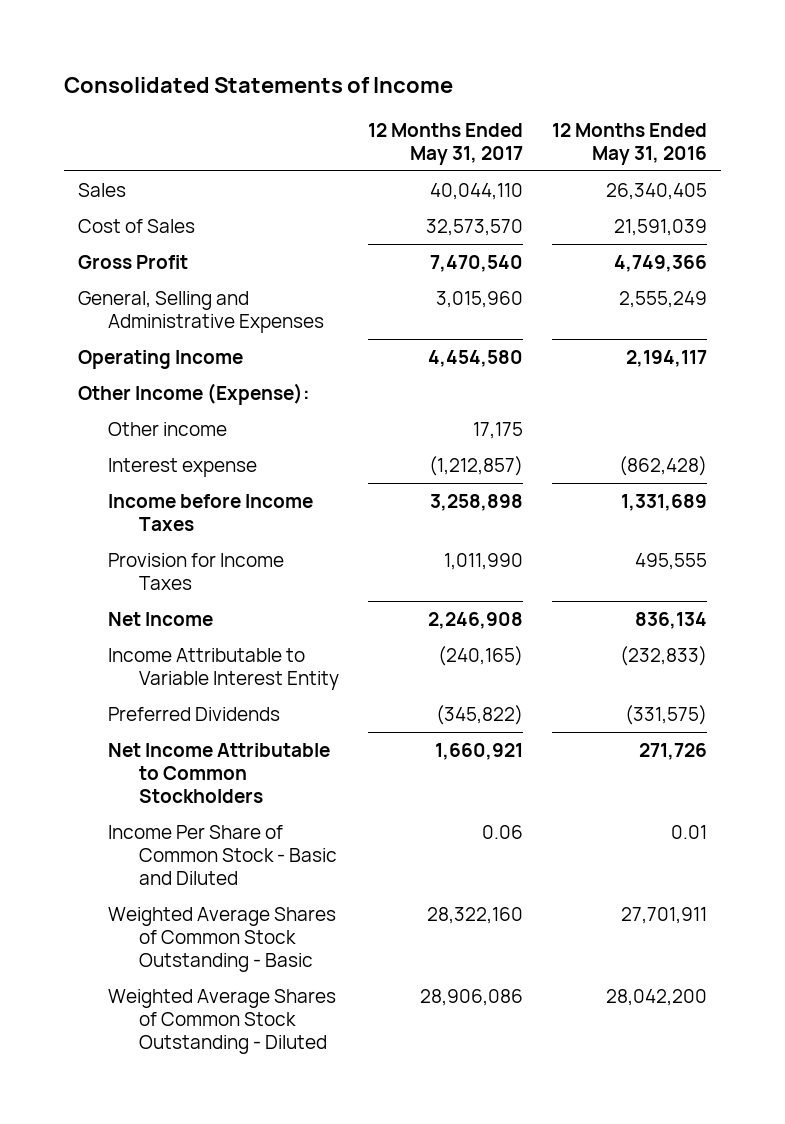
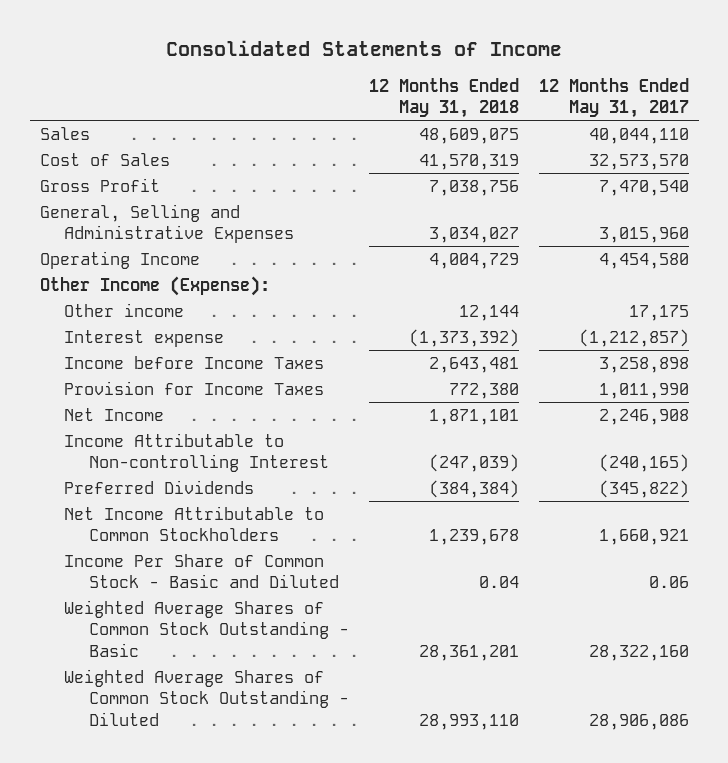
[551,123,707,166] 12 Months Ended May 31, 2016 -> none
none -> [368,77,519,118] 12 Months Ended May 31, 2018
[108,647,339,690] Income Attributable to Variable Interest Entity -> [64,432,330,473] Income Attributable to Non-controlling Interest

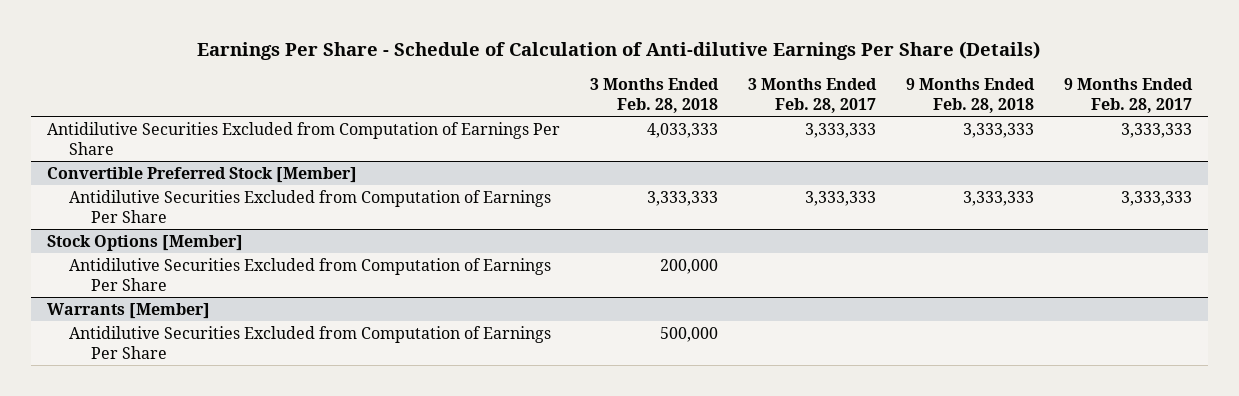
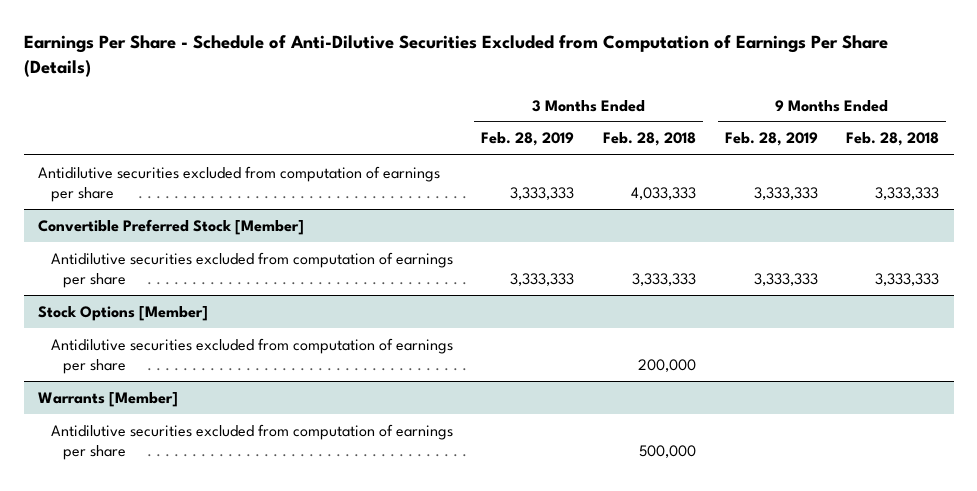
[197,41,1041,61] Earnings Per Share - Schedule of Calculation of Anti-dilutive Earnings Per Share (Details) -> [23,35,888,78] Earnings Per Share - Schedule of Anti-Dilutive Securities Excluded from Computation of Earnings Per Share (Details)
[747,78,877,114] 3 Months Ended Feb. 28, 2017 -> none
[1064,78,1194,114] 9 Months Ended Feb. 28, 2017 -> none
none -> [481,132,575,147] Feb. 28, 2019
none -> [724,132,818,147] Feb. 28, 2019
[46,121,560,155] Antidilutive Securities Excluded from Computation of Earnings Per Share -> [38,165,441,203] Antidilutive securities excluded from computation of earnings per share
[68,189,551,223] Antidilutive Securities Excluded from Computation of Earnings Per Share -> [50,251,453,289] Antidilutive securities excluded from computation of earnings per share
[68,257,551,291] Antidilutive Securities Excluded from Computation of Earnings Per Share -> [50,337,453,375] Antidilutive securities excluded from computation of earnings per share
[68,325,551,359] Antidilutive Securities Excluded from Computation of Earnings Per Share -> [50,423,453,461] Antidilutive securities excluded from computation of earnings per share

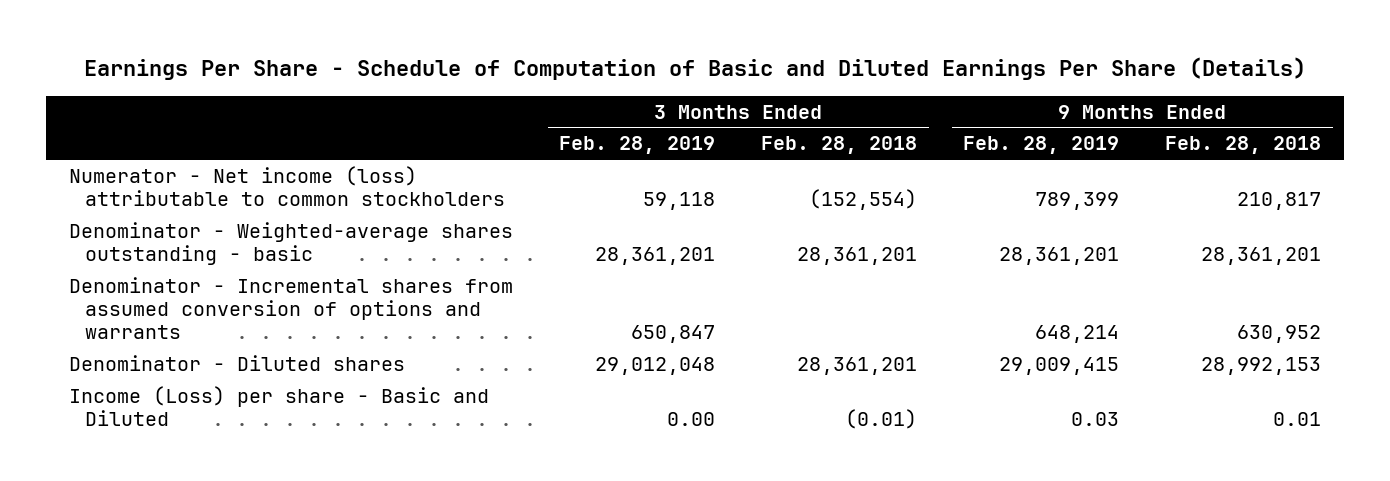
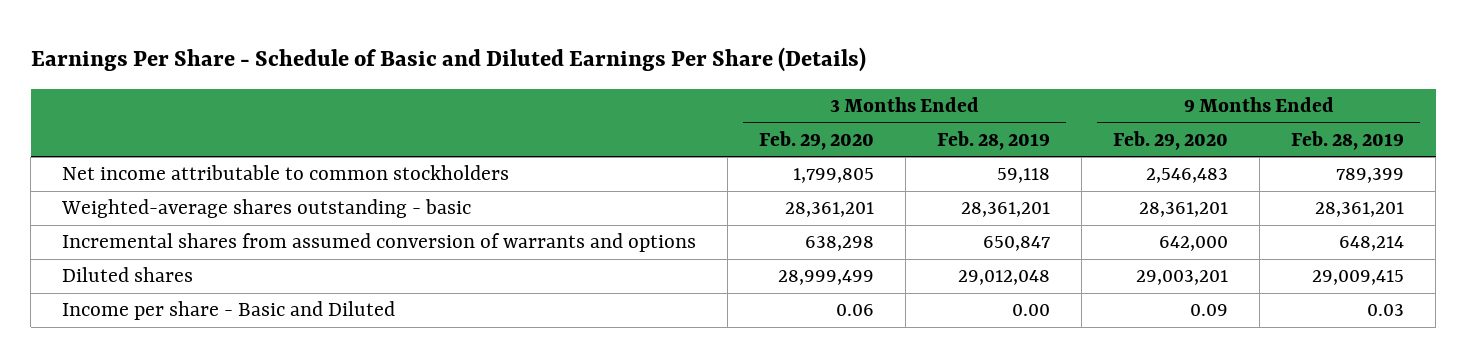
[84,57,1307,81] Earnings Per Share - Schedule of Computation of Basic and Diluted Earnings Per Share (Details) -> [30,47,866,73] Earnings Per Share - Schedule of Basic and Diluted Earnings Per Share (Details)
[761,136,918,155] Feb. 28, 2018 -> none
[1165,136,1322,155] Feb. 28, 2018 -> none
none -> [759,131,875,151] Feb. 29, 2020
none -> [1113,131,1229,151] Feb. 29, 2020
[69,165,506,206] Numerator - Net income (loss) attributable to common stockholders -> [62,165,510,181] Net income attributable to common stockholders
[69,221,514,265] Denominator - Weighted-average shares outstanding - basic -> [61,199,472,219] Weighted-average shares outstanding - basic
[69,276,514,339] Denominator - Incremental shares from assumed conversion of options and warrants -> [62,233,697,253] Incremental shares from assumed conversion of warrants and options
[69,354,406,371] Denominator - Diluted shares -> [62,267,194,283] Diluted shares
[69,385,490,426] Income (Loss) per share - Basic and Diluted -> [62,301,396,321] Income per share - Basic and Diluted

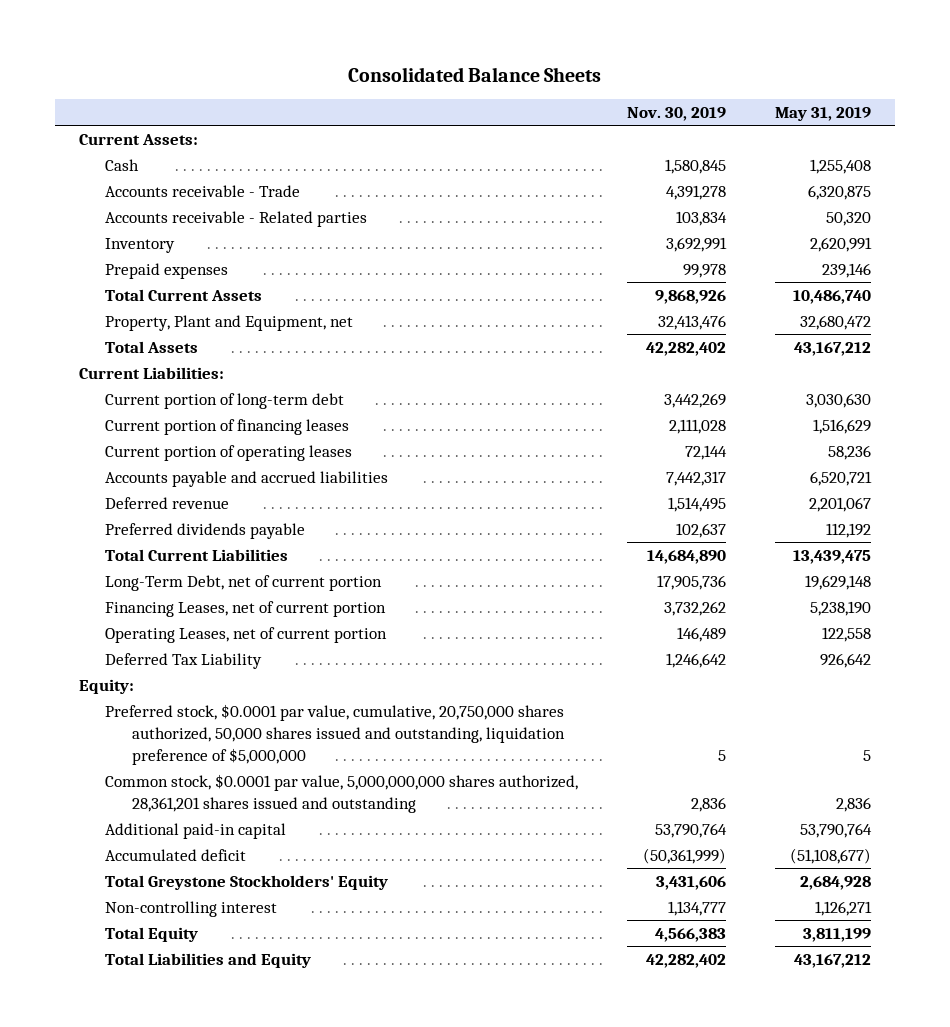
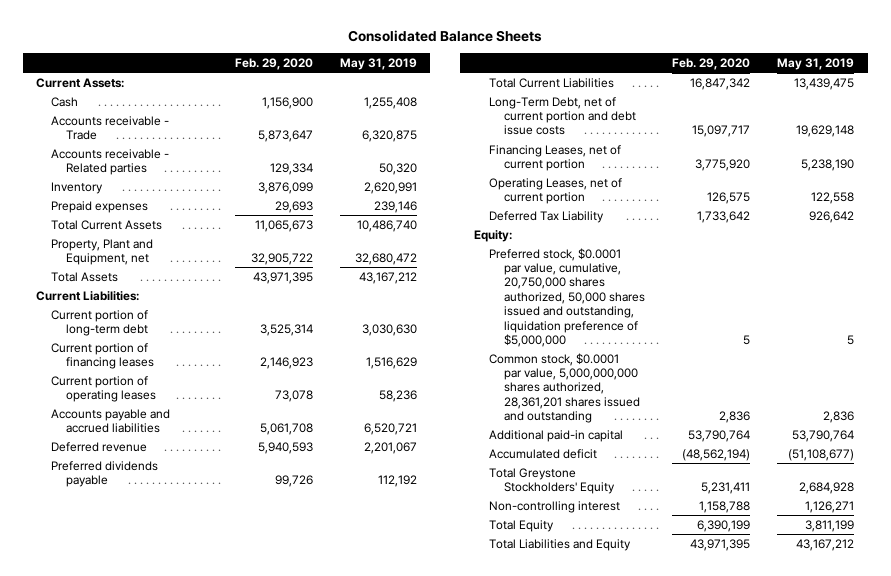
[627,106,727,121] Nov. 30, 2019 -> none
none -> [234,58,313,71] Feb. 29, 2020
[105,575,383,592] Long-Term Debt, net of current portion -> [489,96,637,136] Long-Term Debt, net of current portion and debt issue costs

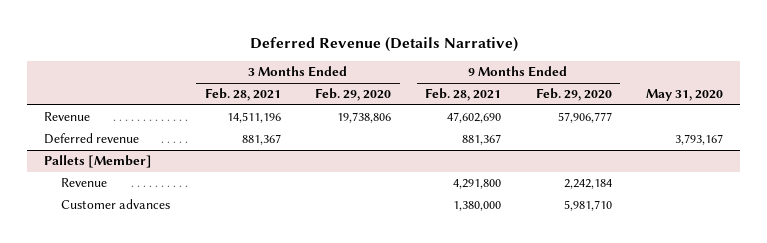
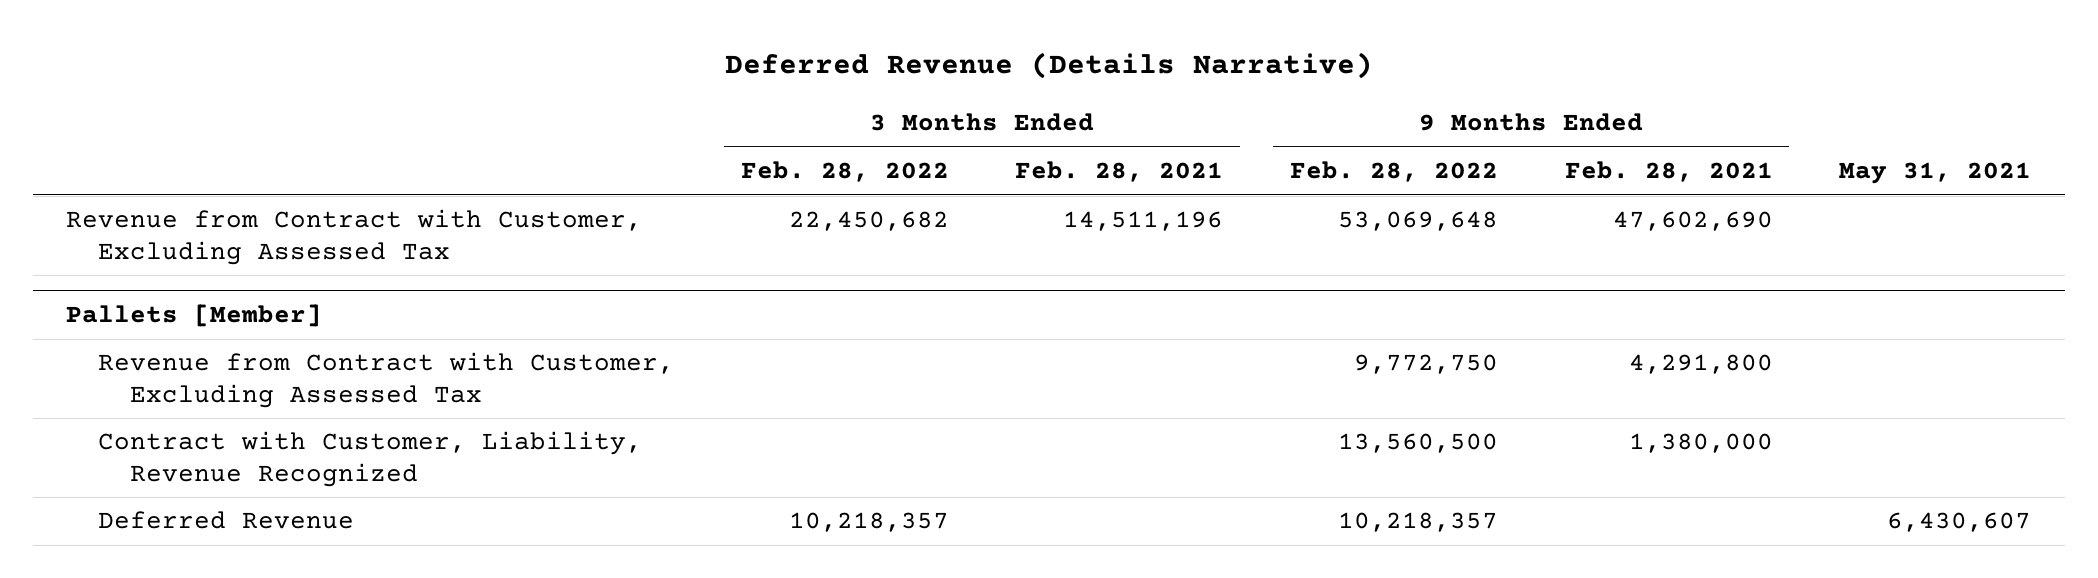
[315,88,392,102] Feb. 29, 2020 -> none
[535,88,612,102] Feb. 29, 2020 -> none
[645,89,723,102] May 31, 2020 -> none
none -> [740,161,949,183] Feb. 28, 2022
none -> [1290,161,1499,183] Feb. 28, 2022
none -> [1839,162,2032,185] May 31, 2021
[44,133,140,145] Deferred revenue -> none
[44,112,91,122] Revenue -> [66,209,643,266] Revenue from Contract with Customer, Excluding Assessed Tax
[61,178,108,188] Revenue -> [98,352,675,409] Revenue from Contract with Customer, Excluding Assessed Tax
[61,199,171,210] Customer advances -> [98,431,643,488] Contract with Customer, Liability, Revenue Recognized
none -> [98,511,355,530] Deferred Revenue

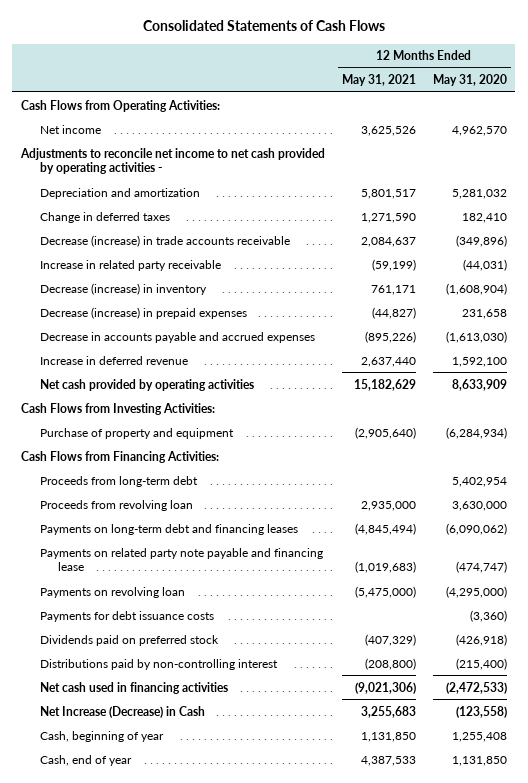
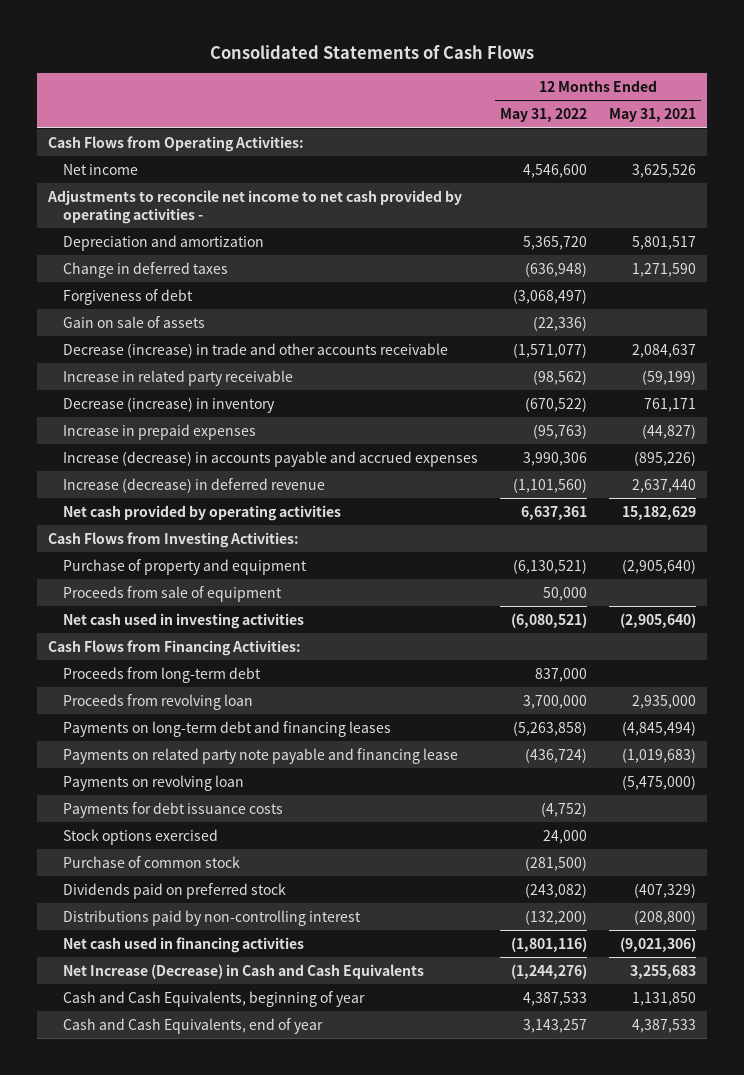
[432,74,507,87] May 31, 2020 -> none
none -> [500,108,588,123] May 31, 2022
none -> [63,288,194,305] Forgiveness of debt
none -> [63,315,206,328] Gain on sale of assets
[39,234,290,247] Decrease (increase) in trade accounts receivable -> [63,342,449,358] Decrease (increase) in trade and other accounts receivable
[39,306,247,319] Decrease (increase) in prepaid expenses -> [63,423,257,440] Increase in prepaid expenses
[39,331,315,343] Decrease in accounts payable and accrued expenses -> [63,450,479,467] Increase (decrease) in accounts payable and accrued expenses
[39,355,188,365] Increase in deferred revenue -> [63,477,326,493] Increase (decrease) in deferred revenue
none -> [63,585,283,602] Proceeds from sale of equipment
none -> [63,612,305,629] Net cash used in investing activities
none -> [63,828,219,845] Stock options exercised
none -> [63,855,241,868] Purchase of common stock
[39,705,205,718] Net Increase (Decrease) in Cash -> [63,963,425,979] Net Increase (Decrease) in Cash and Cash Equivalents
[39,730,164,742] Cash, beginning of year -> [63,990,366,1007] Cash and Cash Equivalents, beginning of year
[39,754,132,766] Cash, end of year -> [63,1017,324,1034] Cash and Cash Equivalents, end of year

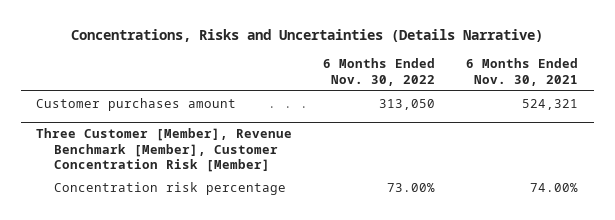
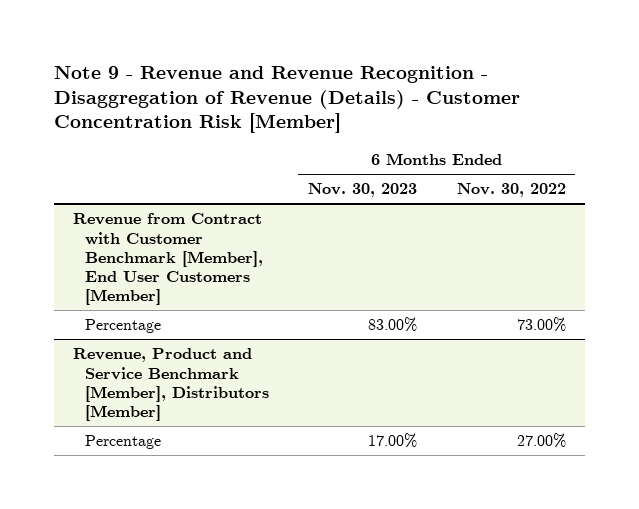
[71,29,544,43] Concentrations, Risks and Uncertainties (Details Narrative) -> [53,65,520,134] Note 9 - Revenue and Revenue Recognition - Disaggregation of Revenue (Details) - Customer Concentration Risk [Member]
[466,58,579,86] 6 Months Ended Nov. 30, 2021 -> none
none -> [308,183,418,198] Nov. 30, 2023
[36,97,237,111] Customer purchases amount -> none
[36,128,293,173] Three Customer [Member], Revenue Benchmark [Member], Customer Concentration Risk [Member] -> none
none -> [73,213,263,306] Revenue from Contract with Customer Benchmark [Member], End User Customers [Member]
[53,181,286,195] Concentration risk percentage -> [84,319,161,334] Percentage
none -> [73,348,269,422] Revenue, Product and Service Benchmark [Member], Distributors [Member]
none -> [84,435,161,450] Percentage

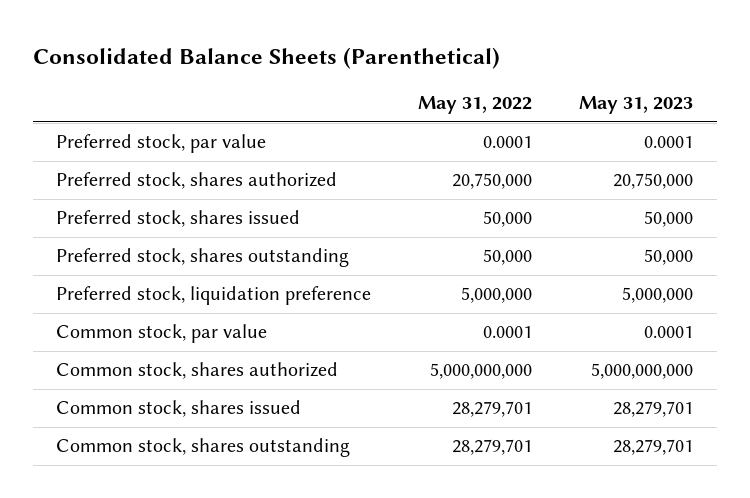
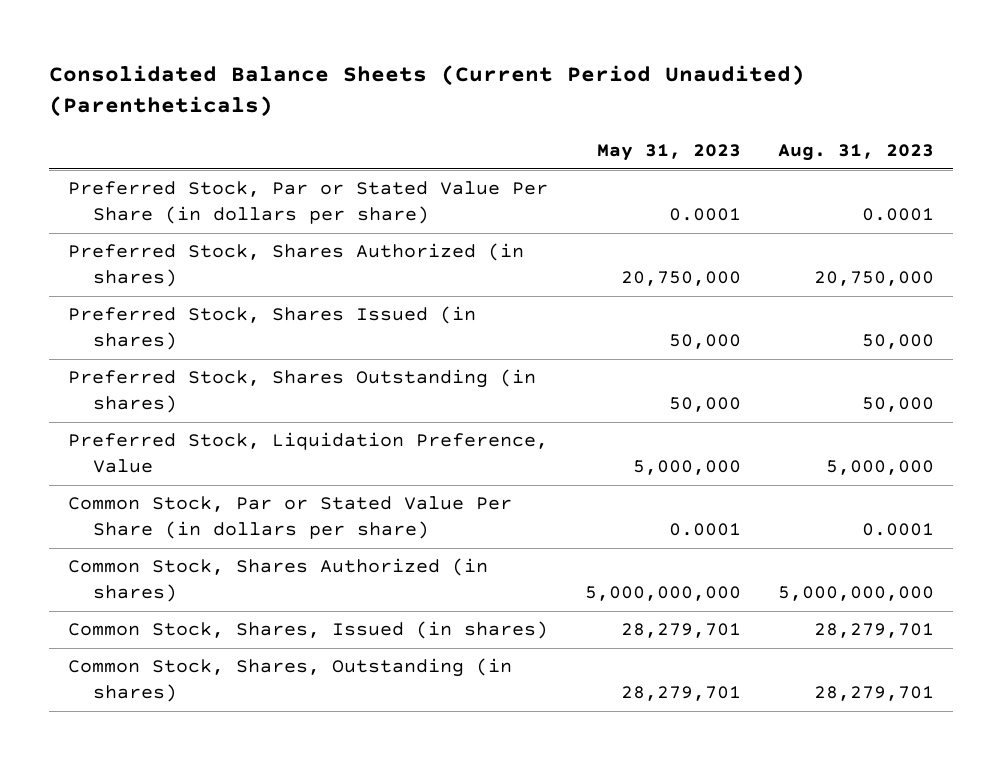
[32,46,500,69] Consolidated Balance Sheets (Parenthetical) -> [49,64,806,117] Consolidated Balance Sheets (Current Period Unaudited) (Parentheticals)
[418,96,533,115] May 31, 2022 -> none
none -> [778,144,935,162] Aug. 31, 2023
[56,134,267,154] Preferred stock, par value -> [67,181,548,225] Preferred Stock, Par or Stated Value Per Share (in dollars per share)
[56,172,338,190] Preferred stock, shares authorized -> [67,243,524,288] Preferred Stock, Shares Authorized (in shares)
[56,210,301,228] Preferred stock, shares issued -> [67,306,476,351] Preferred Stock, Shares Issued (in shares)
[56,248,350,268] Preferred stock, shares outstanding -> [67,369,536,414] Preferred Stock, Shares Outstanding (in shares)
[56,286,372,306] Preferred stock, liquidation preference -> [67,432,548,474] Preferred Stock, Liquidation Preference, Value
[56,324,268,344] Common stock, par value -> [67,496,512,540] Common Stock, Par or Stated Value Per Share (in dollars per share)
[56,362,339,380] Common stock, shares authorized -> [67,558,488,603] Common Stock, Shares Authorized (in shares)
[56,400,302,418] Common stock, shares issued -> [67,621,548,640] Common Stock, Shares, Issued (in shares)
[56,438,351,458] Common stock, shares outstanding -> [67,658,512,703] Common Stock, Shares, Outstanding (in shares)

